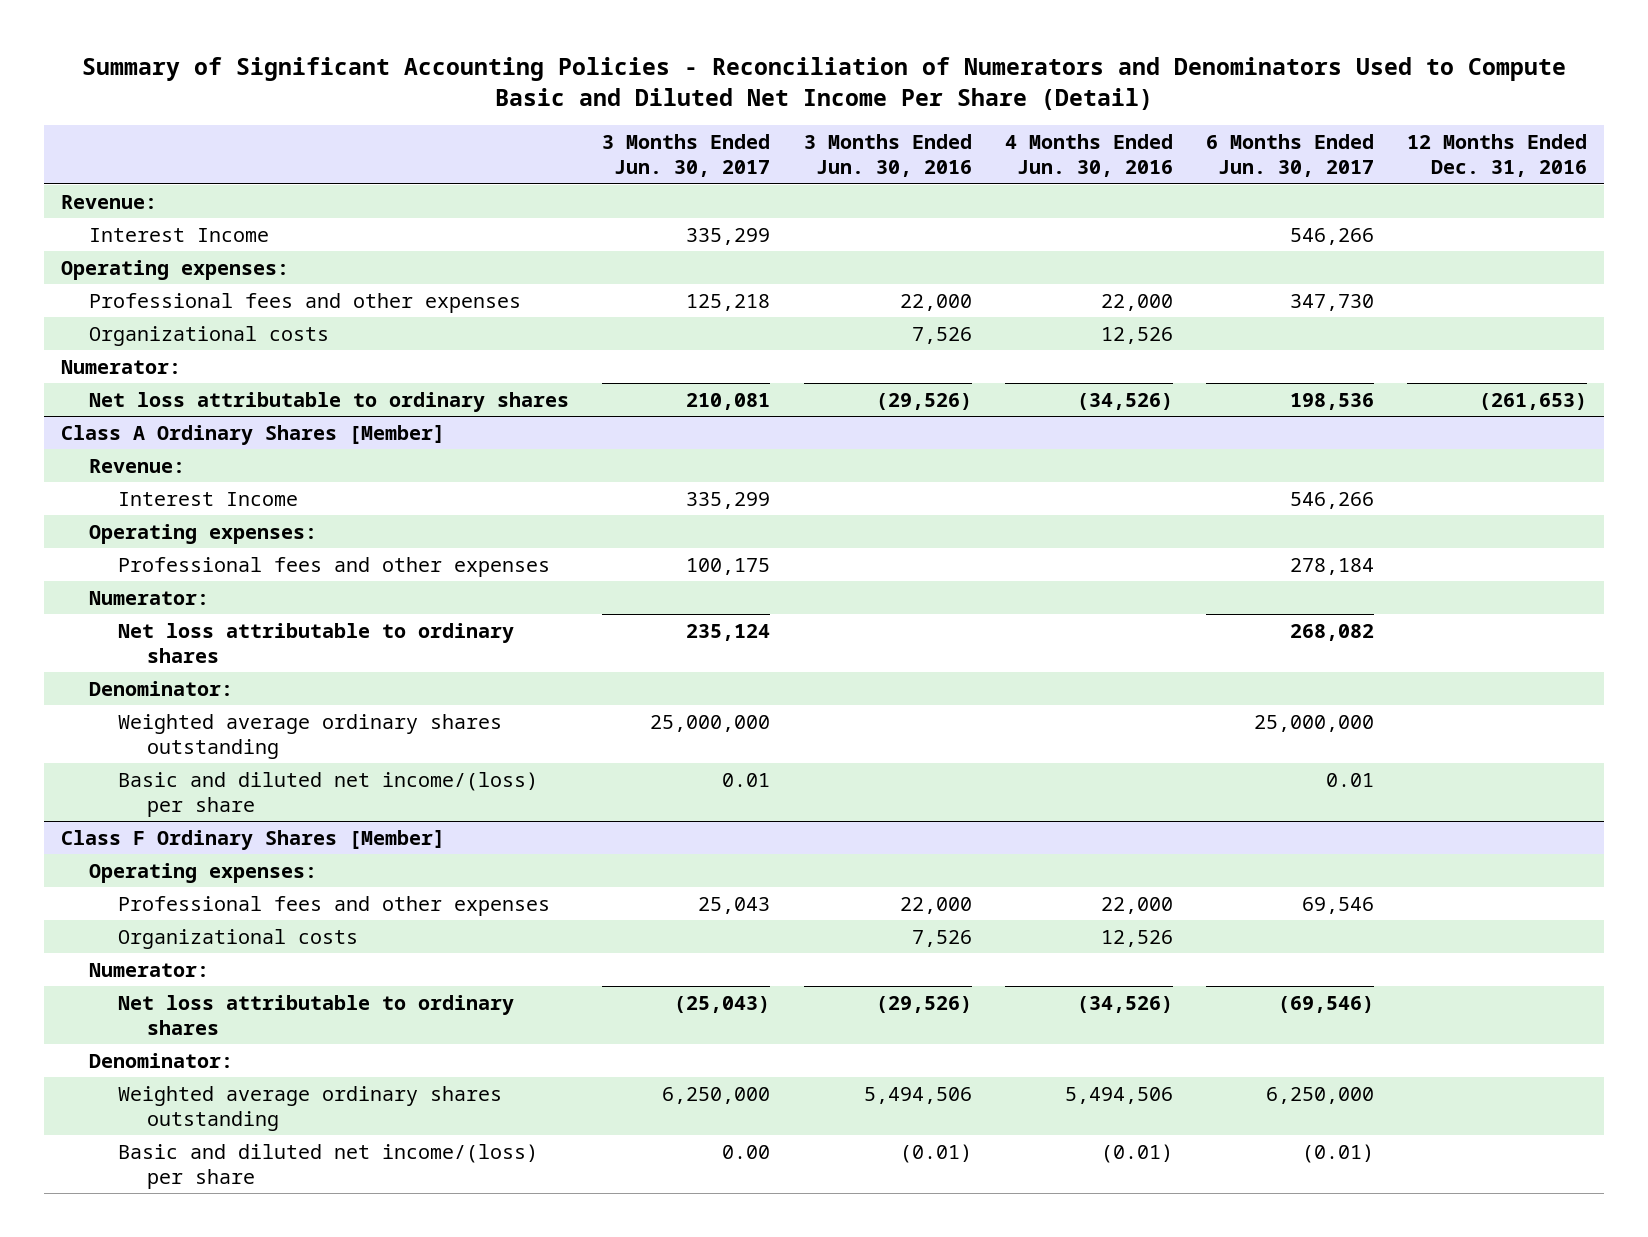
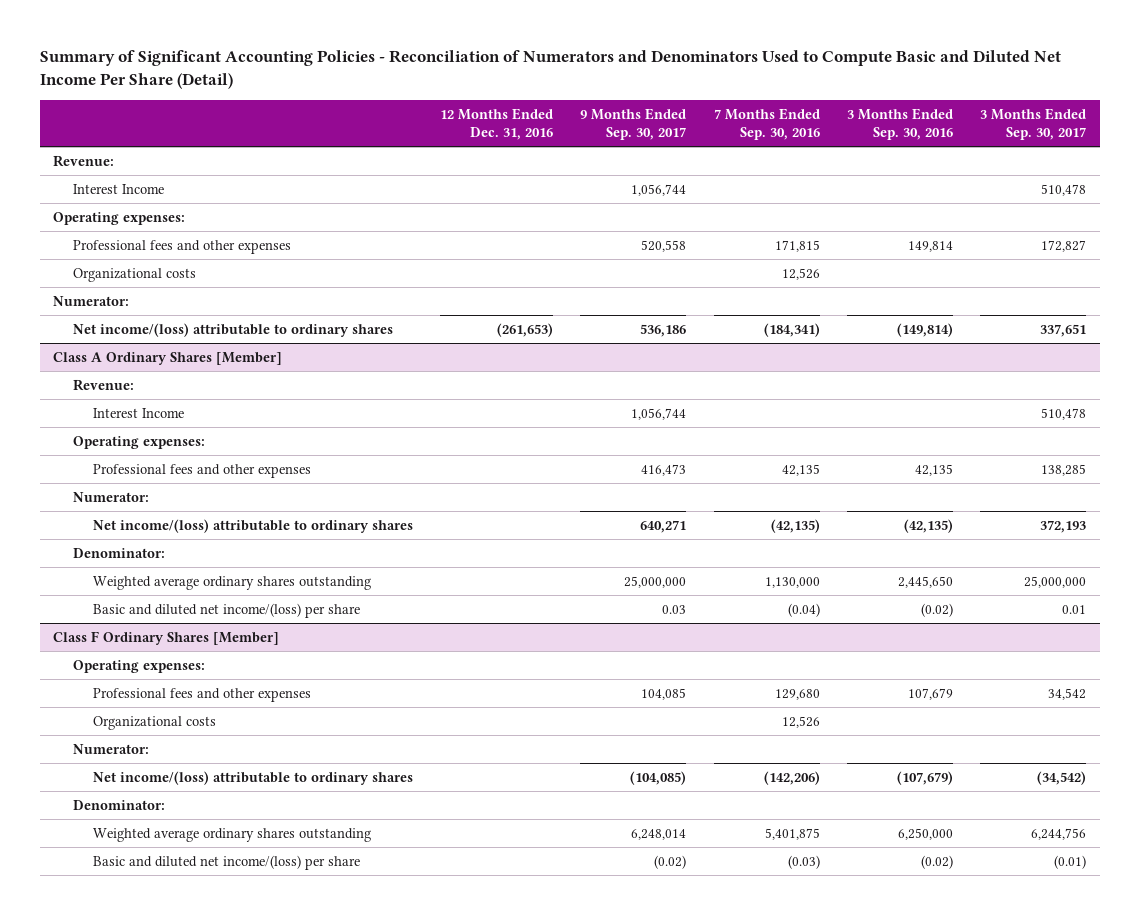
[602,134,771,178] 3 Months Ended Jun. 30, 2017 -> none
[803,134,972,178] 3 Months Ended Jun. 30, 2016 -> none
[1004,134,1173,178] 4 Months Ended Jun. 30, 2016 -> none
[1206,134,1375,178] 6 Months Ended Jun. 30, 2017 -> none
none -> [580,108,687,140] 9 Months Ended Sep. 30, 2017
none -> [713,108,820,140] 7 Months Ended Sep. 30, 2016
none -> [847,108,954,140] 3 Months Ended Sep. 30, 2016
none -> [980,108,1087,140] 3 Months Ended Sep. 30, 2017
[89,391,570,412] Net loss attributable to ordinary shares -> [73,322,394,337] Net income/(loss) attributable to ordinary shares
[117,622,514,664] Net loss attributable to ordinary shares -> [92,518,413,533] Net income/(loss) attributable to ordinary shares
[117,994,514,1036] Net loss attributable to ordinary shares -> [92,770,413,785] Net income/(loss) attributable to ordinary shares

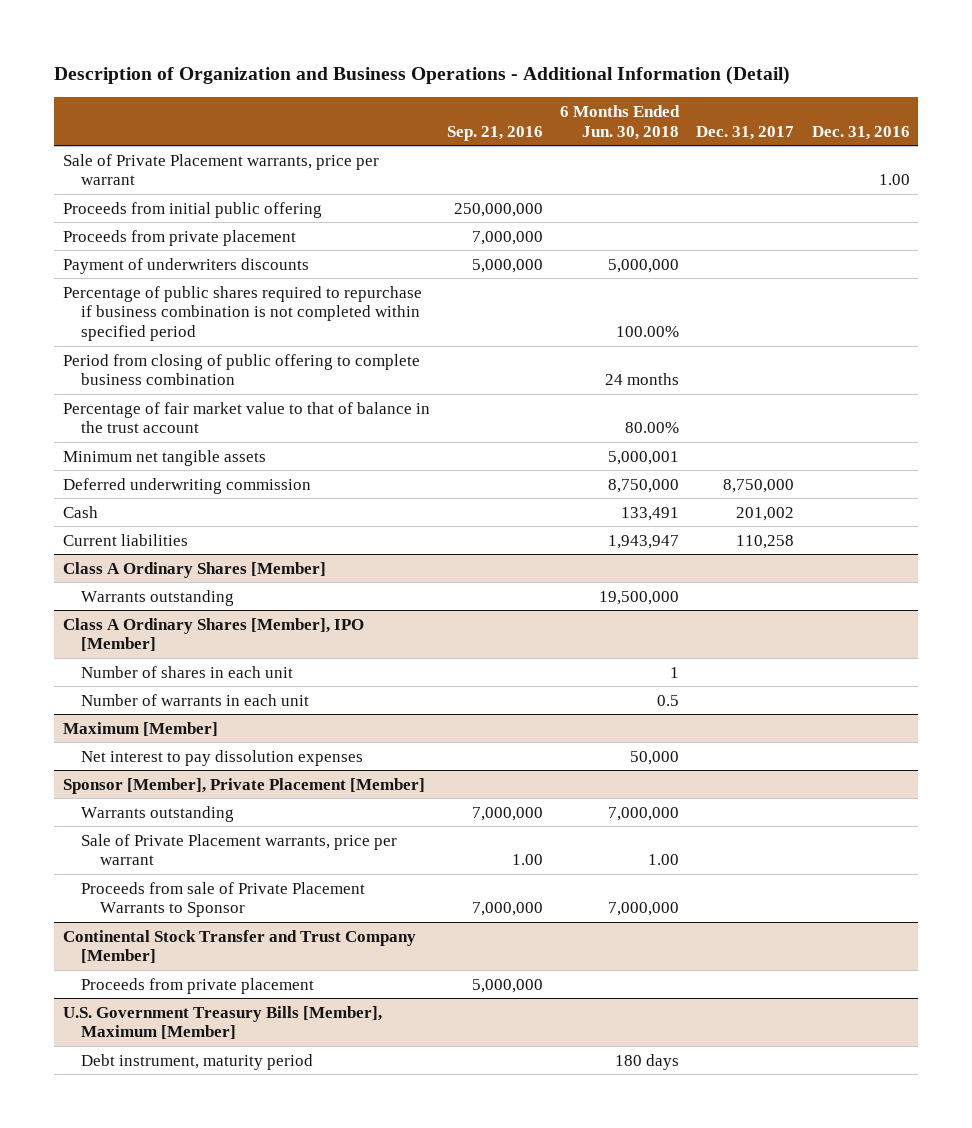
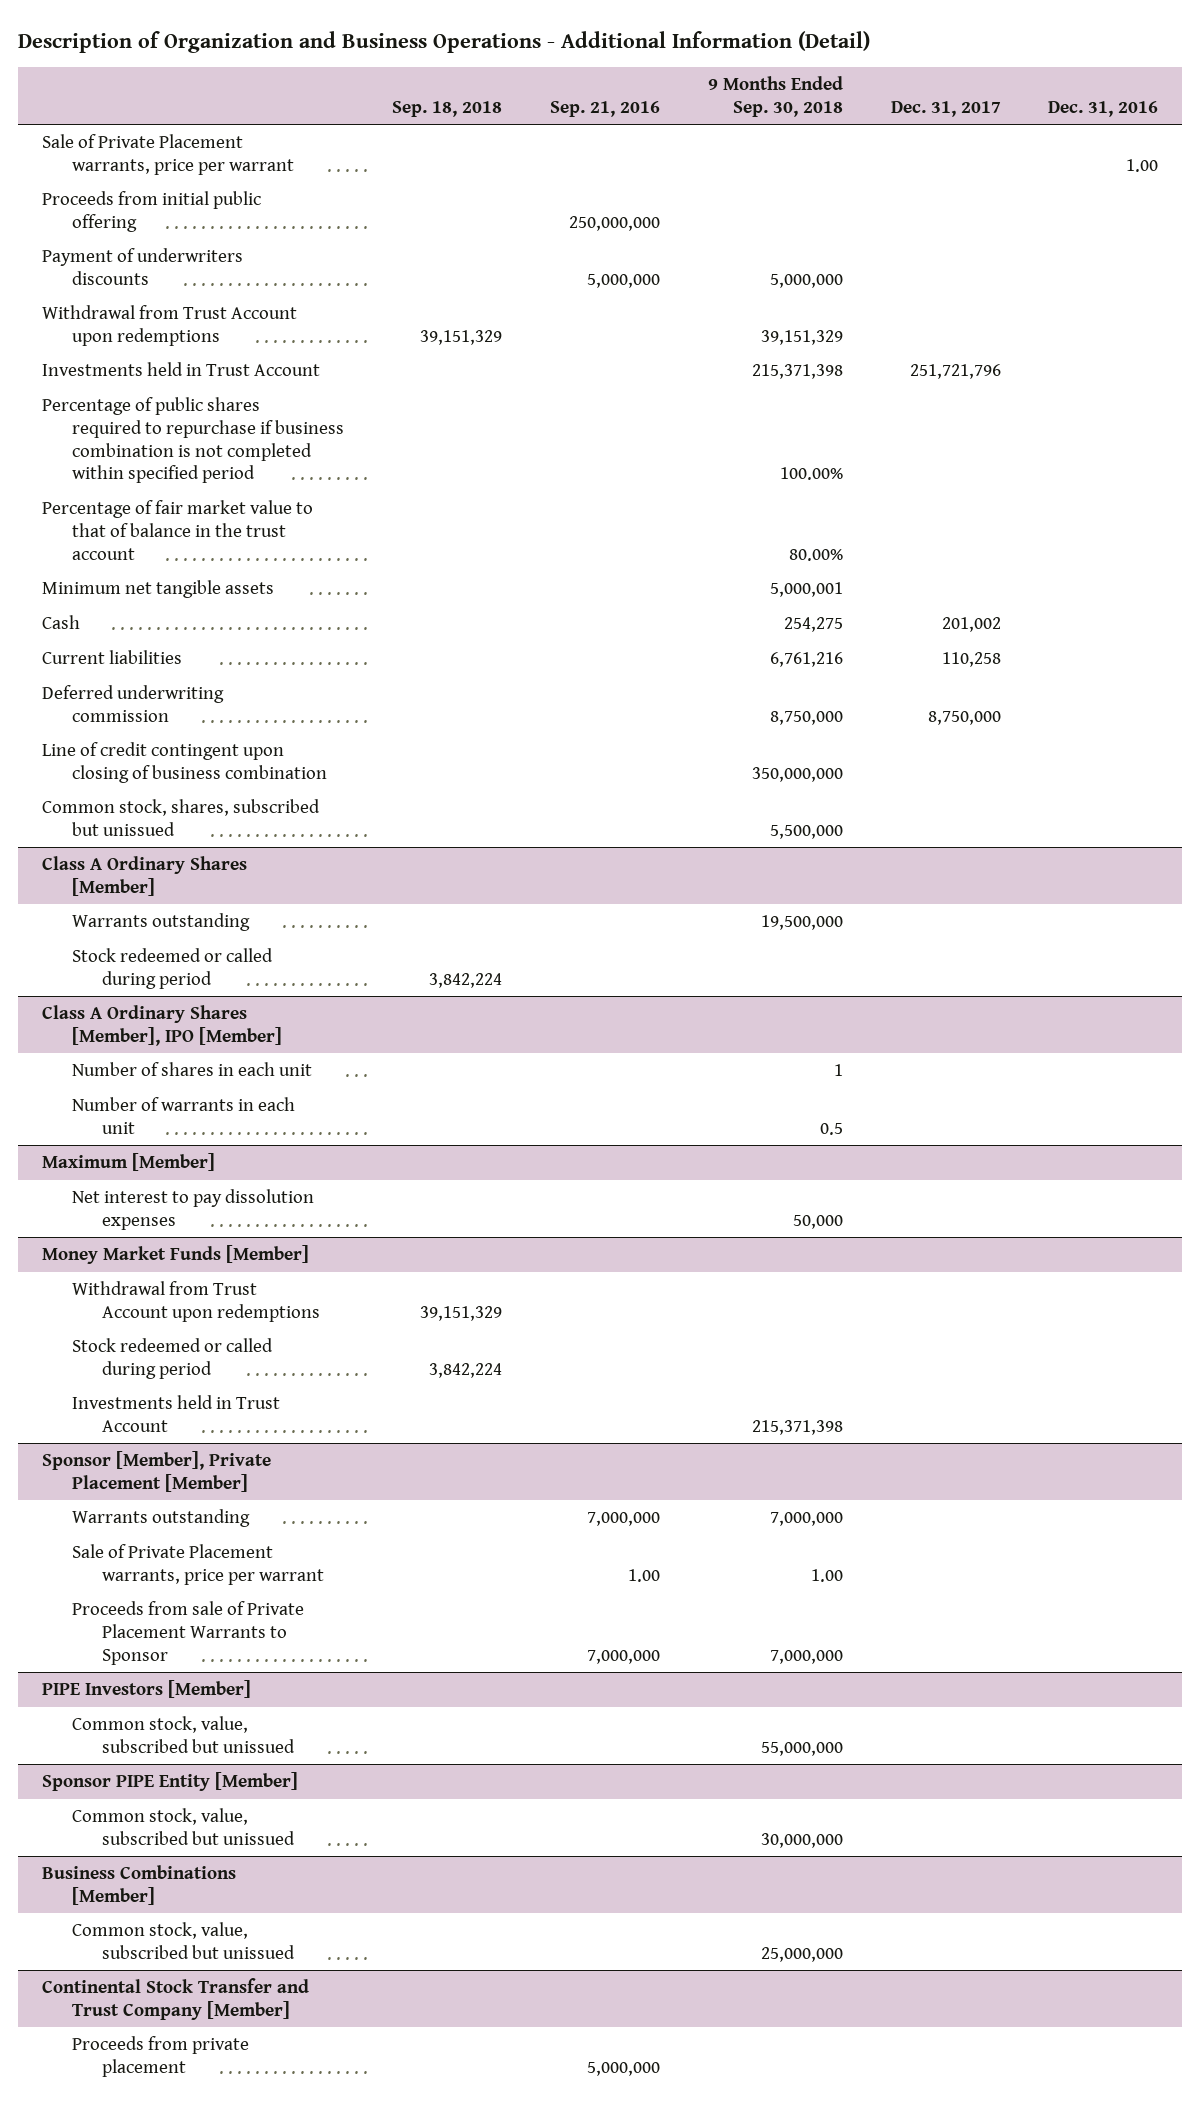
[560,104,681,140] 6 Months Ended Jun. 30, 2018 -> none
none -> [391,101,502,118] Sep. 18, 2018
none -> [707,76,843,118] 9 Months Ended Sep. 30, 2018
[62,229,296,246] Proceeds from private placement -> none
none -> [42,305,298,346] Withdrawal from Trust Account upon redemptions
none -> [42,362,321,377] Investments held in Trust Account
[62,353,420,386] Period from closing of public offering to complete business combination -> none
[62,477,311,494] Deferred underwriting commission -> [42,685,225,722] Deferred underwriting commission
none -> [42,742,328,783] Line of credit contingent upon closing of business combination
none -> [42,799,321,836] Common stock, shares, subscribed but unissued
none -> [72,948,274,989] Stock redeemed or called during period
none -> [42,1245,310,1265] Money Market Funds [Member]
none -> [72,1281,320,1322] Withdrawal from Trust Account upon redemptions
none -> [72,1338,274,1379] Stock redeemed or called during period
none -> [72,1395,281,1432] Investments held in Trust Account
none -> [42,1680,252,1699] PIPE Investors [Member]
none -> [72,1716,295,1753] Common stock, value, subscribed but unissued
none -> [42,1772,299,1792] Sponsor PIPE Entity [Member]
none -> [72,1808,295,1845] Common stock, value, subscribed but unissued
none -> [42,1865,237,1905] Business Combinations [Member]
none -> [72,1922,295,1959] Common stock, value, subscribed but unissued
[62,1005,382,1040] U.S. Government Treasury Bills [Member], Maximum [Member] -> none
[81,1053,314,1070] Debt instrument, maturity period -> none

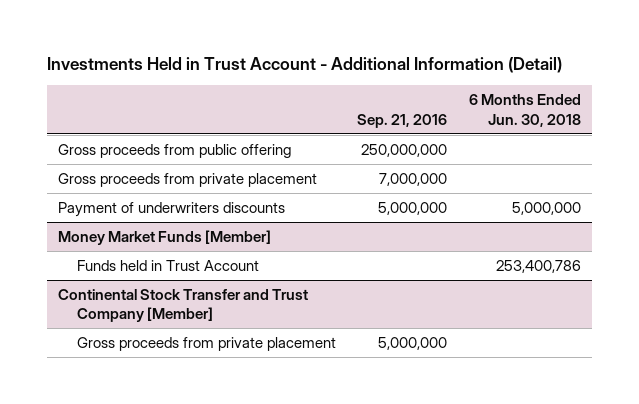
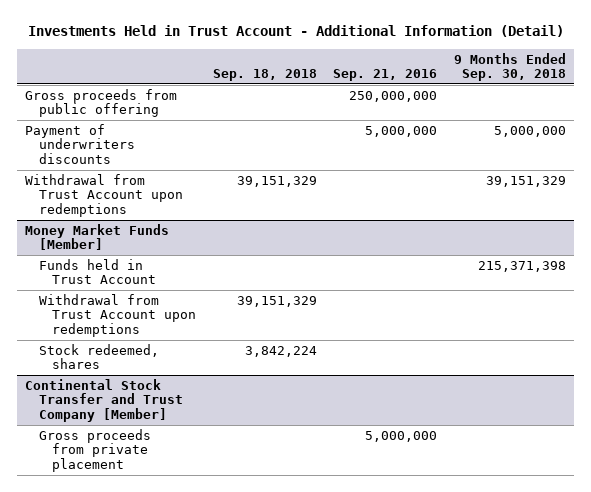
[469,94,582,127] 6 Months Ended Jun. 30, 2018 -> none
none -> [212,69,317,82] Sep. 18, 2018
none -> [453,52,566,82] 9 Months Ended Sep. 30, 2018
[58,173,318,188] Gross proceeds from private placement -> none
none -> [25,173,183,217] Withdrawal from Trust Account upon redemptions
none -> [38,293,197,337] Withdrawal from Trust Account upon redemptions
none -> [38,343,159,370] Stock redeemed, shares

